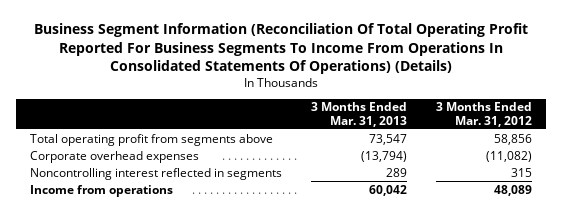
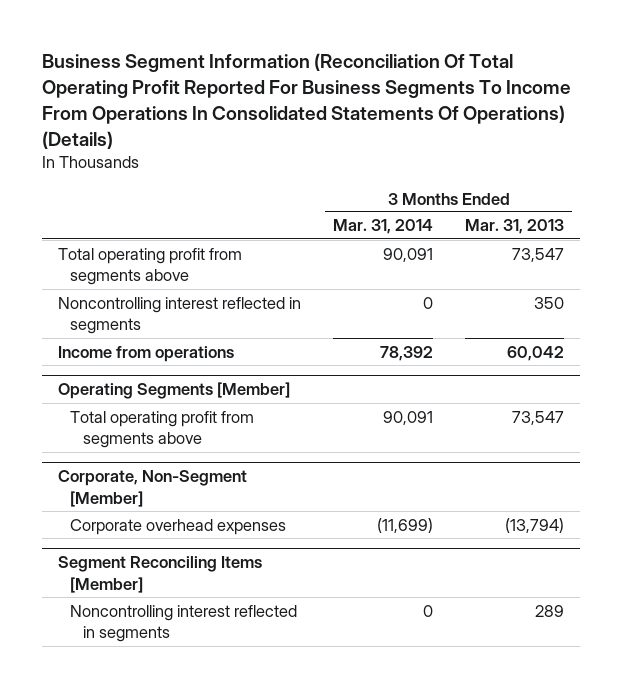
[435,102,532,127] 3 Months Ended Mar. 31, 2012 -> none
none -> [333,219,434,235] Mar. 31, 2014
none -> [58,296,302,335] Noncontrolling interest reflected in segments
[30,184,174,197] Income from operations -> [58,345,235,362] Income from operations
none -> [58,382,291,400] Operating Segments [Member]
none -> [70,410,255,449] Total operating profit from segments above
none -> [58,470,248,508] Corporate, Non-Segment [Member]
none -> [58,556,263,594] Segment Reconciling Items [Member]

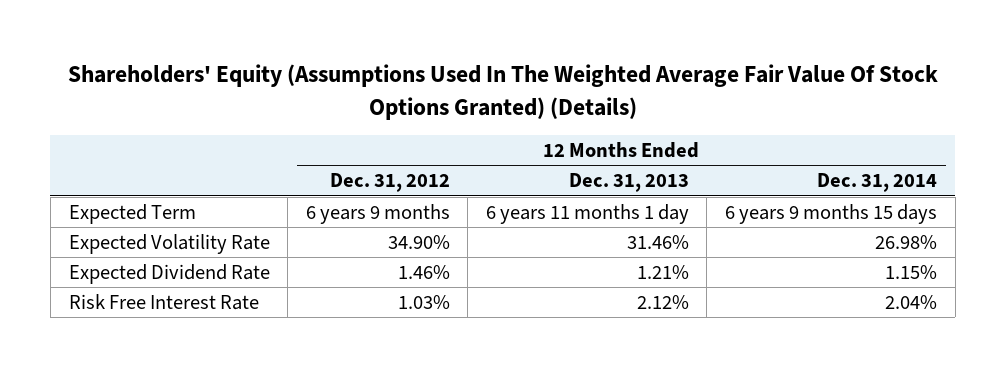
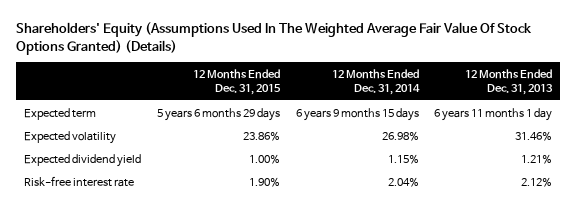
[329,173,450,193] Dec. 31, 2012 -> none
none -> [192,68,281,96] 12 Months Ended Dec. 31, 2015
[68,203,196,224] Expected Term -> [23,107,96,120] Expected term
[68,233,270,254] Expected Volatility Rate -> [23,130,116,144] Expected volatility
[68,263,270,284] Expected Dividend Rate -> [23,153,141,167] Expected dividend yield
[68,293,259,310] Risk Free Interest Rate -> [23,175,134,187] Risk-free interest rate

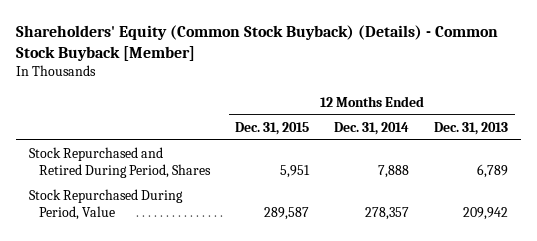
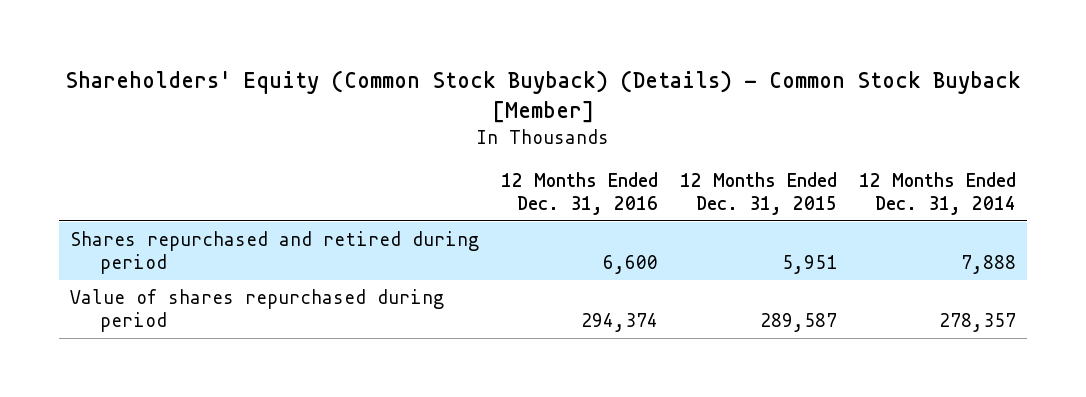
[434,121,509,135] Dec. 31, 2013 -> none
none -> [500,171,658,216] 12 Months Ended Dec. 31, 2016
[28,147,212,179] Stock Repurchased and Retired During Period, Shares -> [69,230,479,275] Shares repurchased and retired during period
[28,189,183,221] Stock Repurchased During Period, Value -> [69,288,444,333] Value of shares repurchased during period

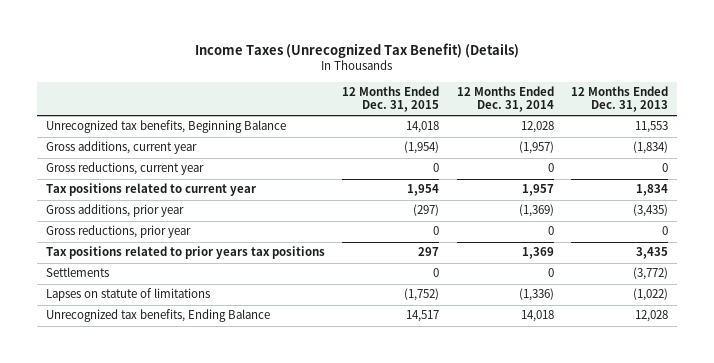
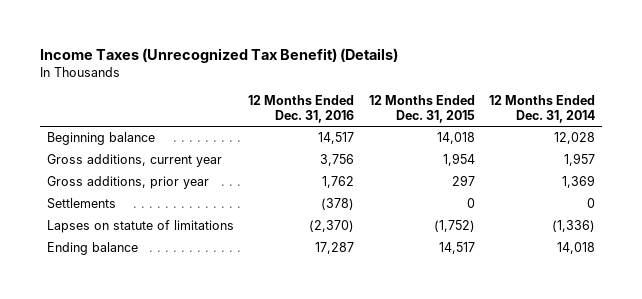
[571,85,669,113] 12 Months Ended Dec. 31, 2013 -> none
none -> [248,94,355,123] 12 Months Ended Dec. 31, 2016
[45,162,204,176] Gross reductions, current year -> none
[45,183,257,197] Tax positions related to current year -> none
[45,225,191,239] Gross reductions, prior year -> none
[45,246,325,260] Tax positions related to prior years tax positions -> none
[45,120,286,134] Unrecognized tax benefits, Beginning Balance -> [47,132,156,146] Beginning balance
[404,141,440,155] (1,954) -> [442,153,475,167] 1,954
[518,141,554,155] (1,957) -> [563,153,595,167] 1,957
[413,204,440,217] (297) -> [451,175,475,187] 297
[518,204,554,218] (1,369) -> [561,175,595,189] 1,369
[45,309,270,323] Unrecognized tax benefits, Ending Balance -> [47,242,139,256] Ending balance

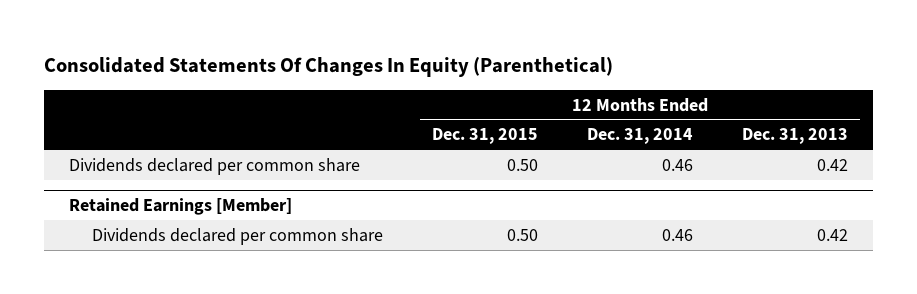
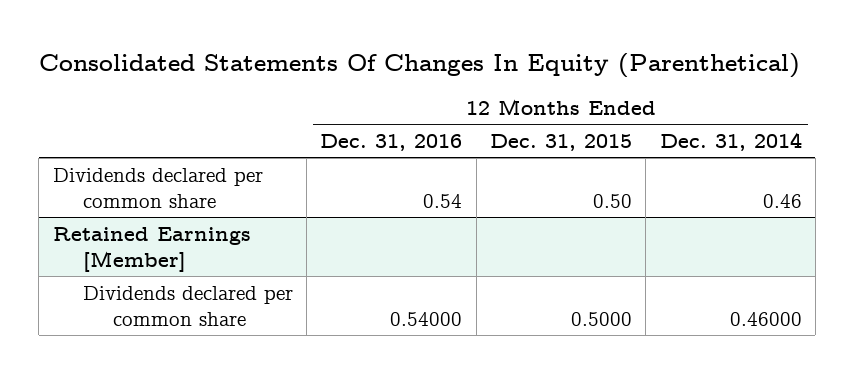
[742,128,849,145] Dec. 31, 2013 -> none
none -> [320,134,463,152] Dec. 31, 2016
[507,228,539,241] 0.50 -> [570,311,632,326] 0.5000
[662,228,694,241] 0.46 -> [729,311,802,326] 0.46000

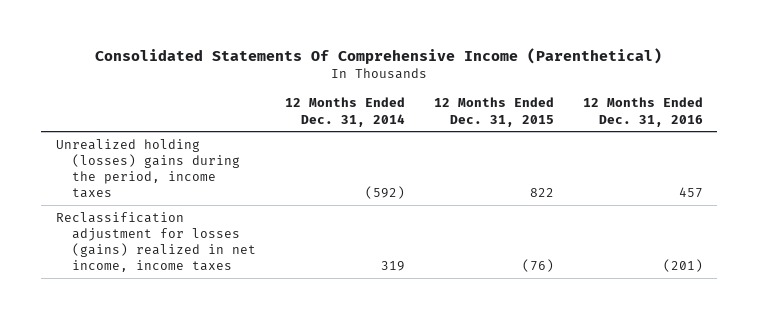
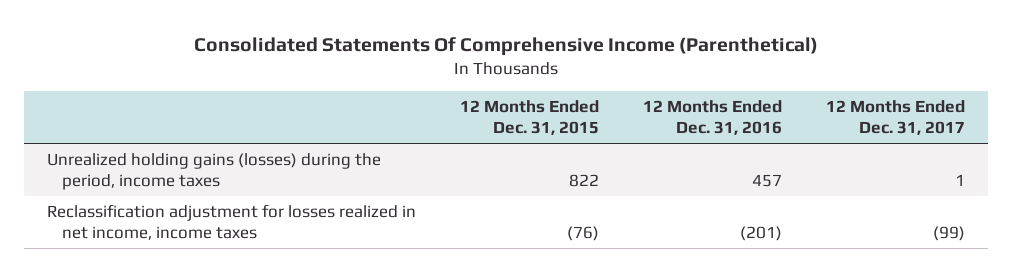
[285,97,406,127] 12 Months Ended Dec. 31, 2014 -> none
none -> [826,100,966,135] 12 Months Ended Dec. 31, 2017
[55,138,241,198] Unrealized holding (losses) gains during the period, income taxes -> [46,153,381,190] Unrealized holding gains (losses) during the period, income taxes
[55,211,257,272] Reclassification adjustment for losses (gains) realized in net income, income taxes -> [46,204,416,240] Reclassification adjustment for losses realized in net income, income taxes

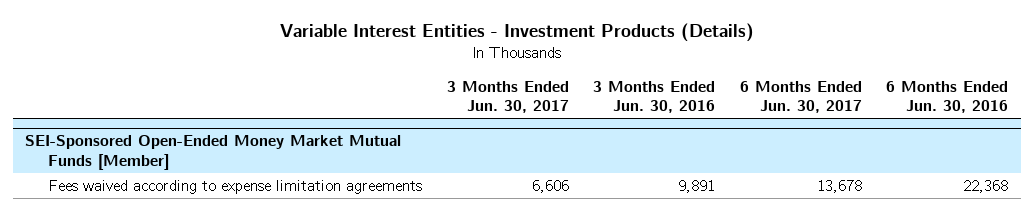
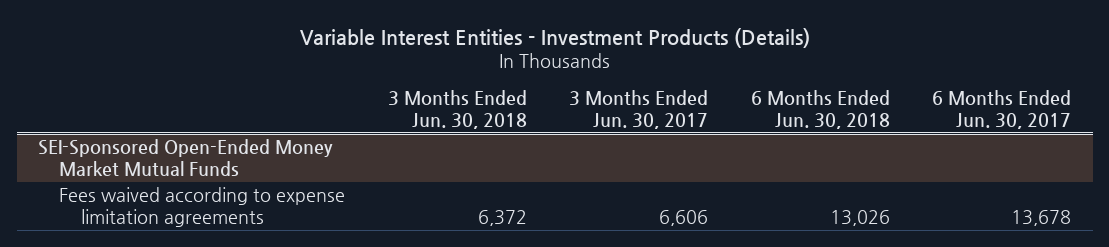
[593,80,716,113] 3 Months Ended Jun. 30, 2016 -> none
[886,80,1009,113] 6 Months Ended Jun. 30, 2016 -> none
none -> [387,90,527,129] 3 Months Ended Jun. 30, 2018
none -> [750,90,890,129] 6 Months Ended Jun. 30, 2018
[25,135,402,170] SEI-Sponsored Open-Ended Money Market Mutual Funds [Member] -> [37,139,333,177] SEI-Sponsored Open-Ended Money Market Mutual Funds

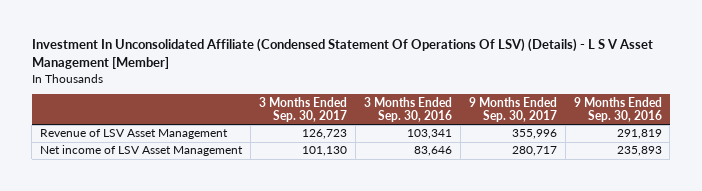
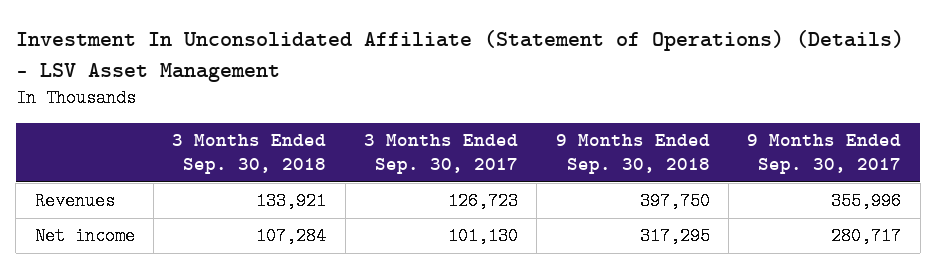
[31,38,653,70] Investment In Unconsolidated Affiliate (Condensed Statement Of Operations Of LSV) (Details) - L S V Asset Management [Member] -> [15,30,904,82] Investment In Unconsolidated Affiliate (Statement of Operations) (Details) - LSV Asset Management
[363,96,452,123] 3 Months Ended Sep. 30, 2016 -> none
[573,96,662,123] 9 Months Ended Sep. 30, 2016 -> none
none -> [172,134,327,175] 3 Months Ended Sep. 30, 2018
none -> [555,134,710,175] 9 Months Ended Sep. 30, 2018
[40,129,229,140] Revenue of LSV Asset Management -> [34,192,115,211] Revenues
[40,145,244,157] Net income of LSV Asset Management -> [34,227,135,246] Net income

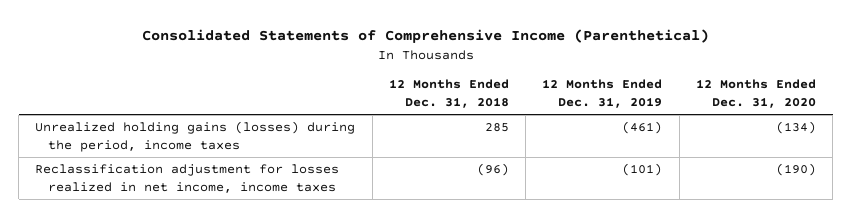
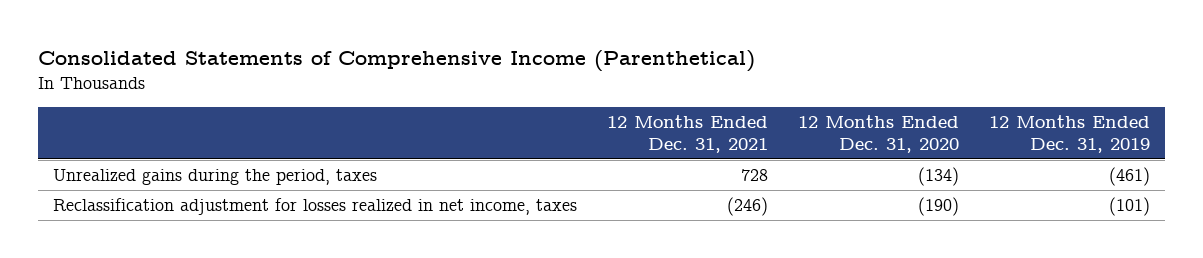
[388,79,509,109] 12 Months Ended Dec. 31, 2018 -> none
none -> [606,114,768,153] 12 Months Ended Dec. 31, 2021
[35,121,356,152] Unrealized holding gains (losses) during the period, income taxes -> [52,169,377,186] Unrealized gains during the period, taxes
[35,164,340,193] Reclassification adjustment for losses realized in net income, income taxes -> [52,198,577,216] Reclassification adjustment for losses realized in net income, taxes

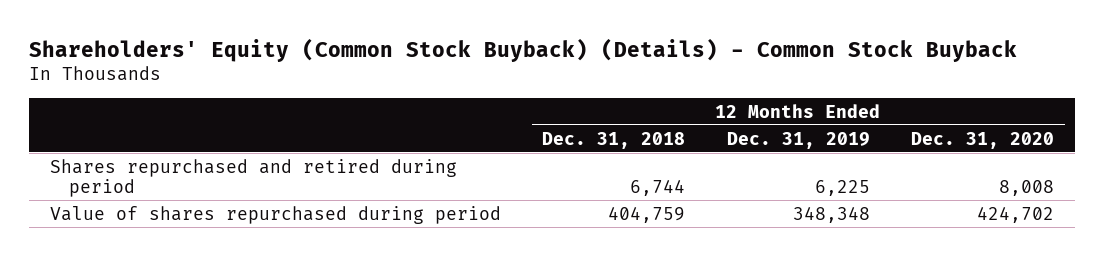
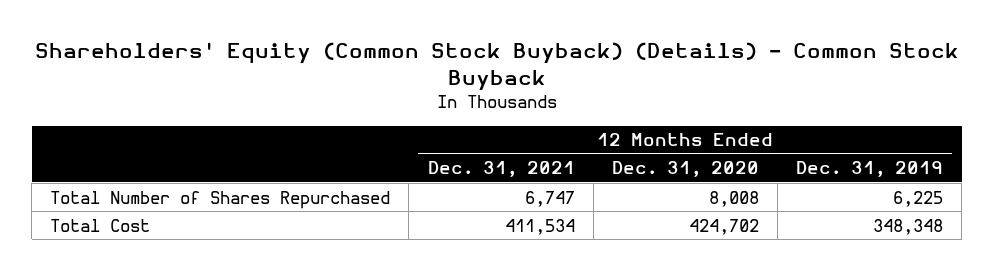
[542,131,686,149] Dec. 31, 2018 -> none
none -> [427,161,575,178] Dec. 31, 2021
[49,158,457,197] Shares repurchased and retired during period -> [50,190,391,209] Total Number of Shares Repurchased
[49,205,501,224] Value of shares repurchased during period -> [50,218,151,232] Total Cost

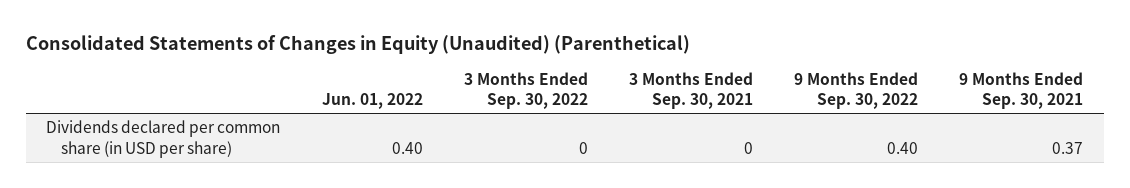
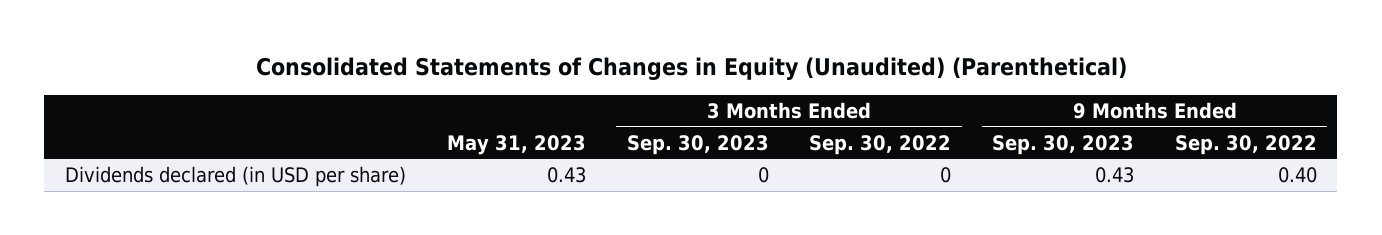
[321,93,423,110] Jun. 01, 2022 -> none
[628,72,753,110] 3 Months Ended Sep. 30, 2021 -> none
[959,72,1084,110] 9 Months Ended Sep. 30, 2021 -> none
none -> [446,134,586,155] May 31, 2023
none -> [626,134,769,155] Sep. 30, 2023
none -> [992,134,1135,155] Sep. 30, 2023
[46,120,281,158] Dividends declared per common share (in USD per share) -> [64,166,406,188] Dividends declared (in USD per share)

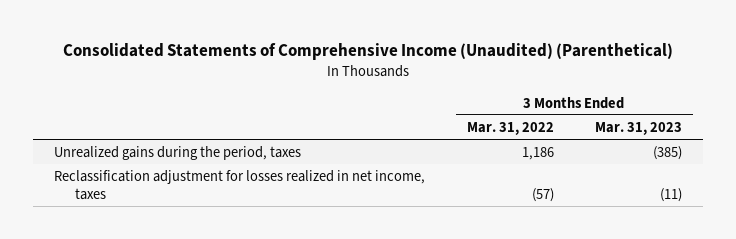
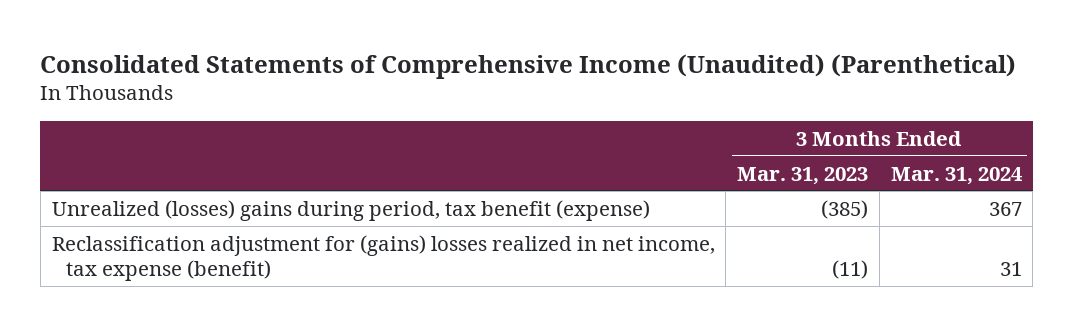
[466,121,554,135] Mar. 31, 2022 -> none
none -> [890,166,1023,185] Mar. 31, 2024
[54,146,302,161] Unrealized gains during the period, taxes -> [51,199,650,221] Unrealized (losses) gains during period, tax benefit (expense)
[54,170,426,201] Reclassification adjustment for losses realized in net income, taxes -> [51,234,715,282] Reclassification adjustment for (gains) losses realized in net income, tax expense (benefit)

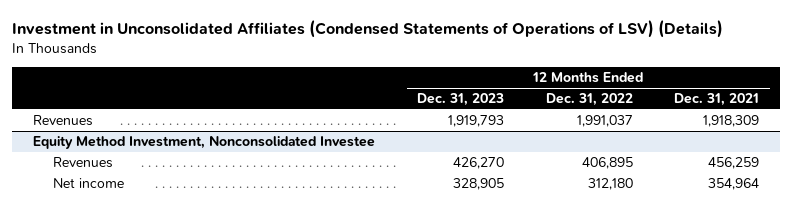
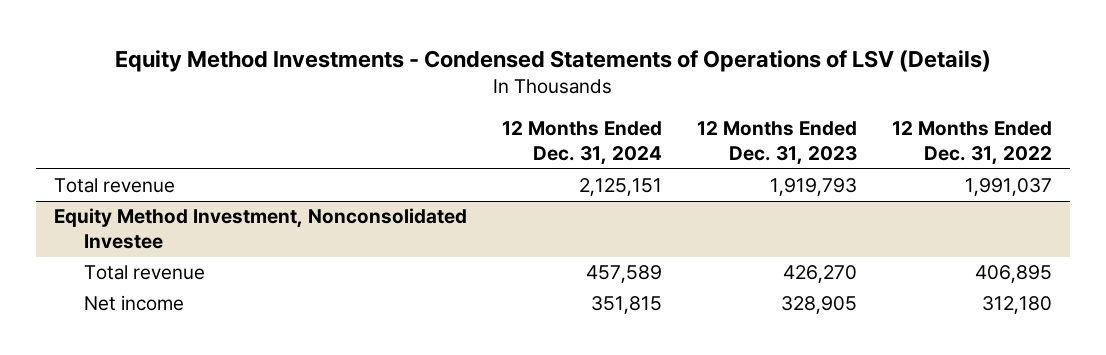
[12,20,724,39] Investment in Unconsolidated Affiliates (Condensed Statements of Operations of LSV) (Details) -> [114,49,991,72] Equity Method Investments - Condensed Statements of Operations of LSV (Details)
[674,93,760,107] Dec. 31, 2021 -> none
none -> [501,121,662,166] 12 Months Ended Dec. 31, 2024
[33,115,94,127] Revenues -> [53,178,175,194] Total revenue
[53,157,114,169] Revenues -> [84,265,206,281] Total revenue

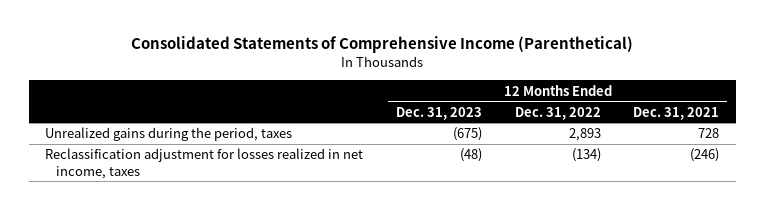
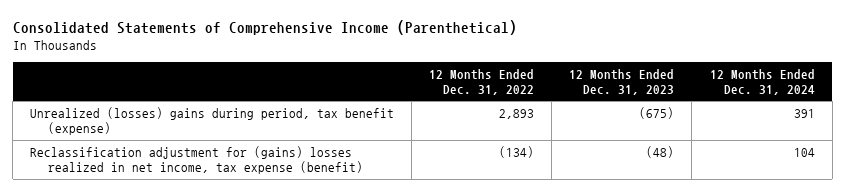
[633,106,720,120] Dec. 31, 2021 -> none
none -> [709,68,815,95] 12 Months Ended Dec. 31, 2024
[45,127,293,142] Unrealized gains during the period, taxes -> [30,106,395,135] Unrealized (losses) gains during period, tax benefit (expense)
[45,148,364,179] Reclassification adjustment for losses realized in net income, taxes -> [30,145,363,174] Reclassification adjustment for (gains) losses realized in net income, tax expense (benefit)

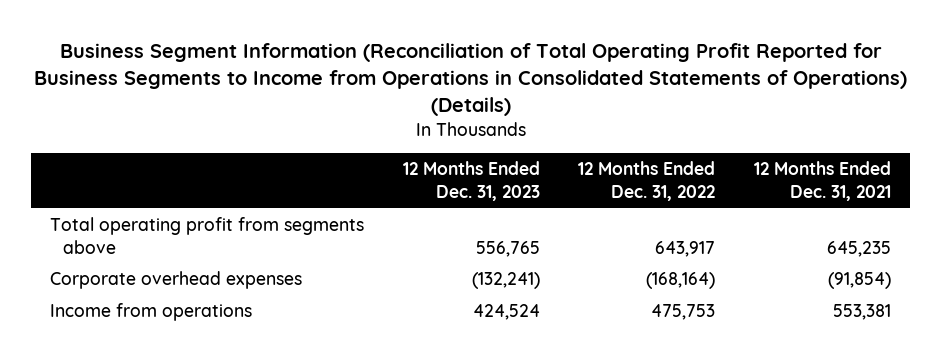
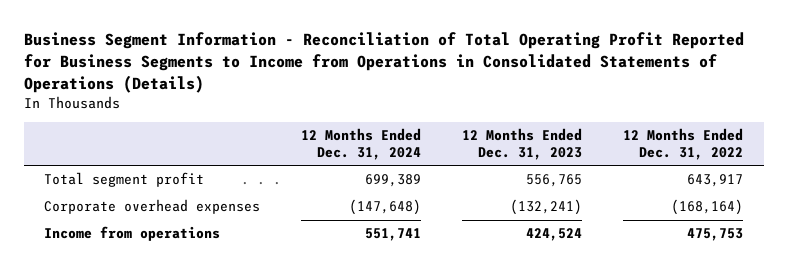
[33,43,907,117] Business Segment Information (Reconciliation of Total Operating Profit Reported for Business Segments to Income from Operations in Consolidated Statements of Operations) (Details) -> [23,32,744,93] Business Segment Information - Reconciliation of Total Operating Profit Reported for Business Segments to Income from Operations in Consolidated Statements of Operations (Details)
[753,161,891,202] 12 Months Ended Dec. 31, 2021 -> none
none -> [301,128,422,160] 12 Months Ended Dec. 31, 2024
[50,217,365,254] Total operating profit from segments above -> [44,172,205,188] Total segment profit

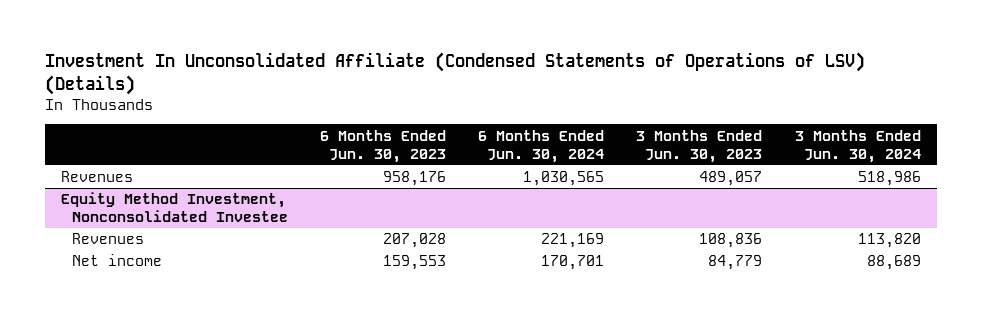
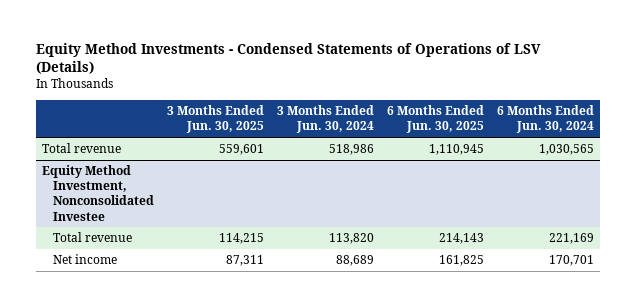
[44,52,865,96] Investment In Unconsolidated Affiliate (Condensed Statements of Operations of LSV) (Details) -> [35,43,541,75] Equity Method Investments - Condensed Statements of Operations of LSV (Details)
[320,129,447,163] 6 Months Ended Jun. 30, 2023 -> none
[636,129,763,163] 3 Months Ended Jun. 30, 2023 -> none
none -> [166,105,264,134] 3 Months Ended Jun. 30, 2025
none -> [386,105,484,134] 6 Months Ended Jun. 30, 2025
[60,171,133,183] Revenues -> [42,143,122,154] Total revenue
[72,233,145,245] Revenues -> [53,232,133,243] Total revenue

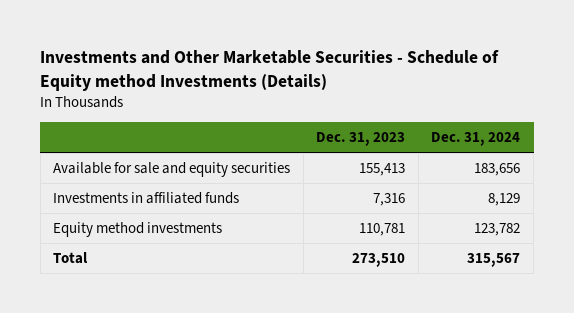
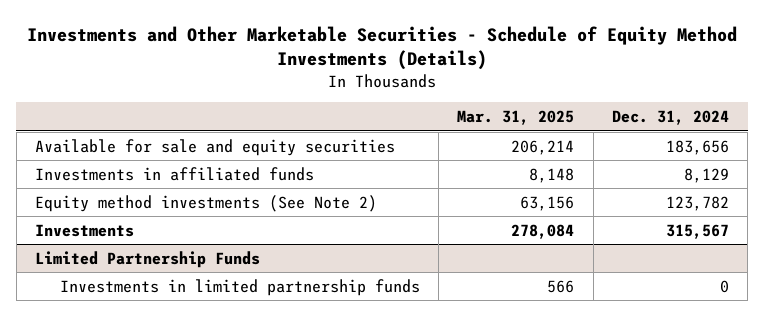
[40,50,500,91] Investments and Other Marketable Securities - Schedule of Equity method Investments (Details) -> [26,25,737,71] Investments and Other Marketable Securities - Schedule of Equity Method Investments (Details)
[316,132,406,147] Dec. 31, 2023 -> none
none -> [457,110,575,126] Mar. 31, 2025
[53,222,223,238] Equity method investments -> [34,194,377,212] Equity method investments (See Note 2)
[53,252,89,265] Total -> [34,223,134,237] Investments
none -> [34,250,260,268] Limited Partnership Funds
none -> [59,278,420,296] Investments in limited partnership funds

